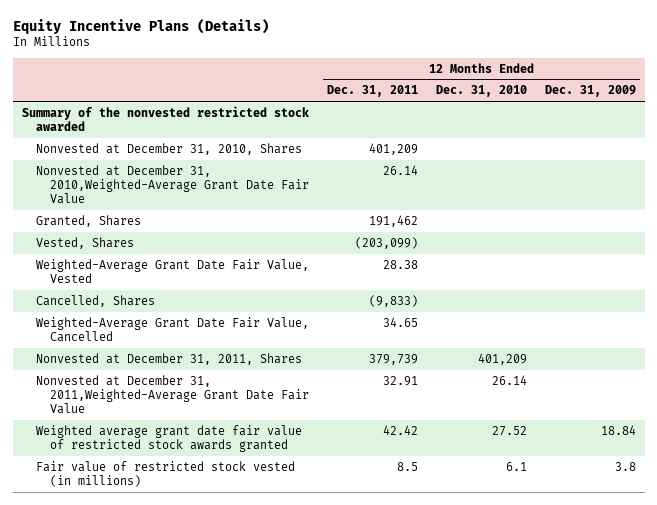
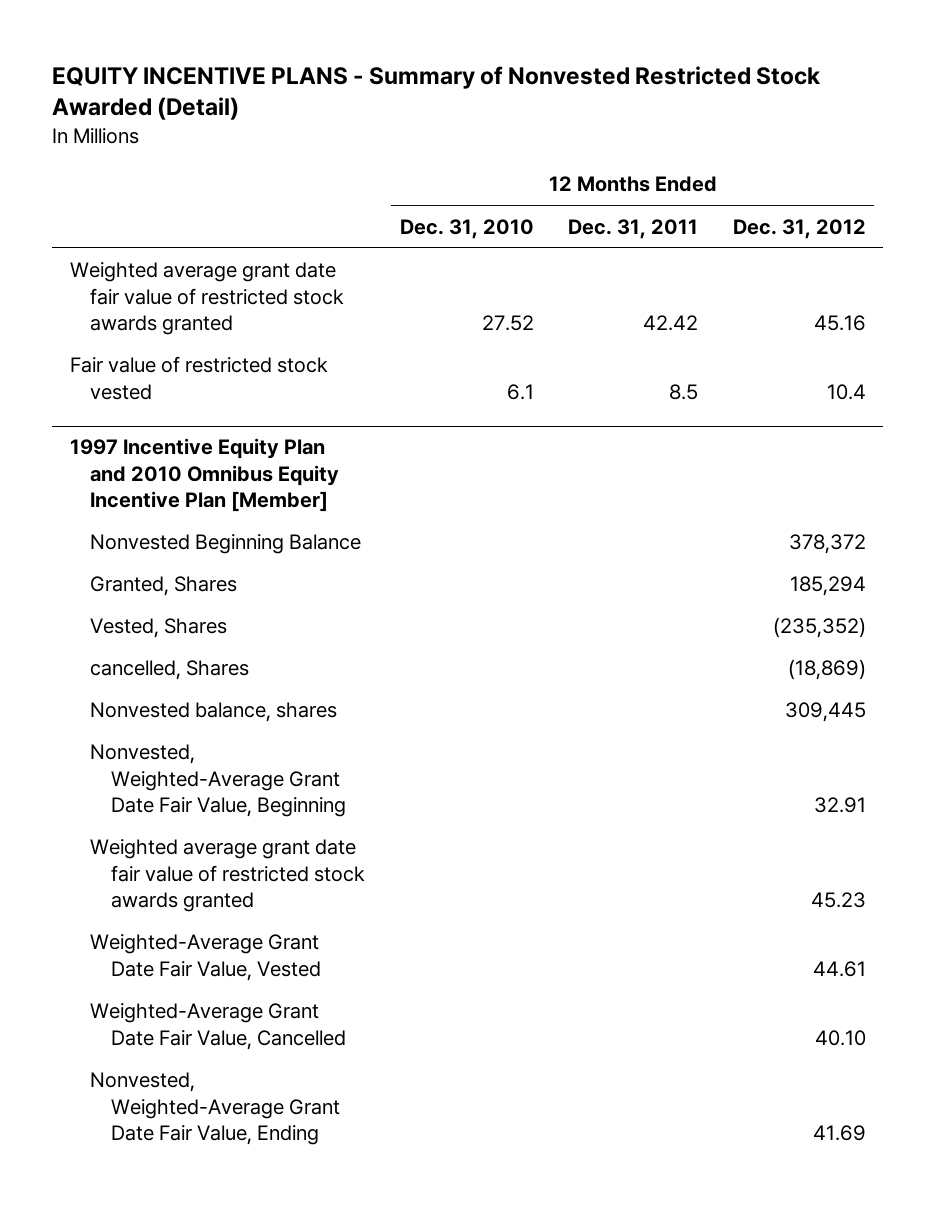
[12,18,269,34] Equity Incentive Plans (Details) -> [52,65,822,121] EQUITY INCENTIVE PLANS - Summary of Nonvested Restricted Stock Awarded (Detail)
[544,85,636,98] Dec. 31, 2009 -> none
none -> [732,218,866,239] Dec. 31, 2012
[21,105,309,132] Summary of the nonvested restricted stock awarded -> none
[35,142,302,155] Nonvested at December 31, 2010, Shares -> none
[35,164,310,205] Nonvested at December 31, 2010,Weighted-Average Grant Date Fair Value -> none
[35,214,141,227] Granted, Shares -> none
[35,236,134,249] Vested, Shares -> none
[35,258,309,284] Weighted-Average Grant Date Fair Value, Vested -> none
[35,294,155,307] Cancelled, Shares -> none
[35,316,309,343] Weighted-Average Grant Date Fair Value, Cancelled -> none
[35,352,302,365] Nonvested at December 31, 2011, Shares -> none
[35,374,310,415] Nonvested at December 31, 2011,Weighted-Average Grant Date Fair Value -> none
[35,460,295,488] Fair value of restricted stock vested (in millions) -> [69,356,328,400] Fair value of restricted stock vested
none -> [69,438,340,512] 1997 Incentive Equity Plan and 2010 Omnibus Equity Incentive Plan [Member]
none -> [90,534,362,555] Nonvested Beginning Balance
none -> [90,576,238,597] Granted, Shares
none -> [90,618,228,639] Vested, Shares
none -> [90,660,250,681] cancelled, Shares
none -> [90,702,338,723] Nonvested balance, shares
none -> [90,744,346,817] Nonvested, Weighted-Average Grant Date Fair Value, Beginning
none -> [90,839,365,912] Weighted average grant date fair value of restricted stock awards granted
none -> [90,934,321,981] Weighted-Average Grant Date Fair Value, Vested
none -> [90,1003,346,1050] Weighted-Average Grant Date Fair Value, Cancelled
none -> [90,1072,340,1145] Nonvested, Weighted-Average Grant Date Fair Value, Ending

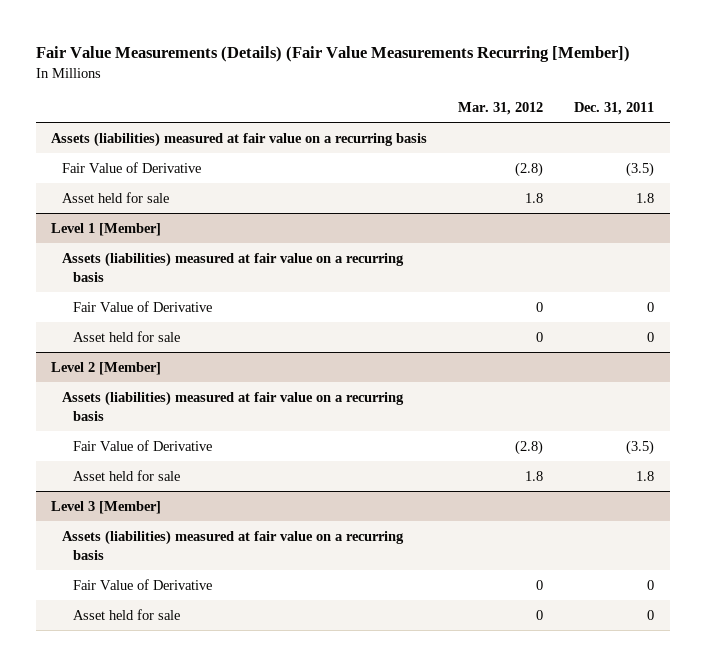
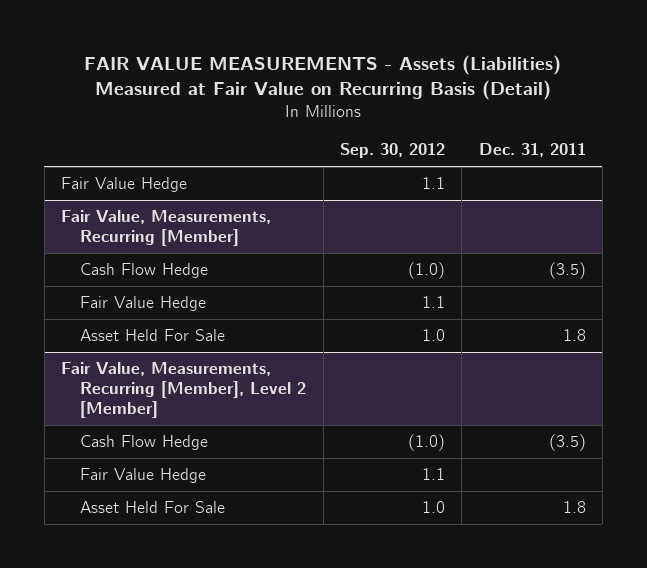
[35,46,630,63] Fair Value Measurements (Details) (Fair Value Measurements Recurring [Member]) -> [84,54,562,101] FAIR VALUE MEASUREMENTS - Assets (Liabilities) Measured at Fair Value on Recurring Basis (Detail)
[458,101,544,115] Mar. 31, 2012 -> none
none -> [339,143,445,159] Sep. 30, 2012
[51,131,428,147] Assets (liabilities) measured at fair value on a recurring basis -> none
[62,161,202,173] Fair Value of Derivative -> none
[62,191,170,203] Asset held for sale -> none
[51,222,162,236] Level 1 [Member] -> none
[62,251,405,282] Assets (liabilities) measured at fair value on a recurring basis -> none
[72,300,212,312] Fair Value of Derivative -> none
[72,330,180,342] Asset held for sale -> none
[62,390,405,421] Assets (liabilities) measured at fair value on a recurring basis -> none
[51,500,162,514] Level 3 [Member] -> none
[62,529,405,560] Assets (liabilities) measured at fair value on a recurring basis -> none
[72,578,212,590] Fair Value of Derivative -> none
[72,608,180,620] Asset held for sale -> none
none -> [61,176,188,192] Fair Value Hedge
none -> [61,209,272,247] Fair Value, Measurements, Recurring [Member]
none -> [80,262,209,278] Cash Flow Hedge
none -> [80,295,207,311] Fair Value Hedge
none -> [80,328,226,341] Asset Held For Sale
[51,361,162,375] Level 2 [Member] -> [61,361,307,419] Fair Value, Measurements, Recurring [Member], Level 2 [Member]
[72,439,212,451] Fair Value of Derivative -> [80,434,209,450] Cash Flow Hedge
none -> [80,467,207,483] Fair Value Hedge
[72,469,180,481] Asset held for sale -> [80,500,226,513] Asset Held For Sale

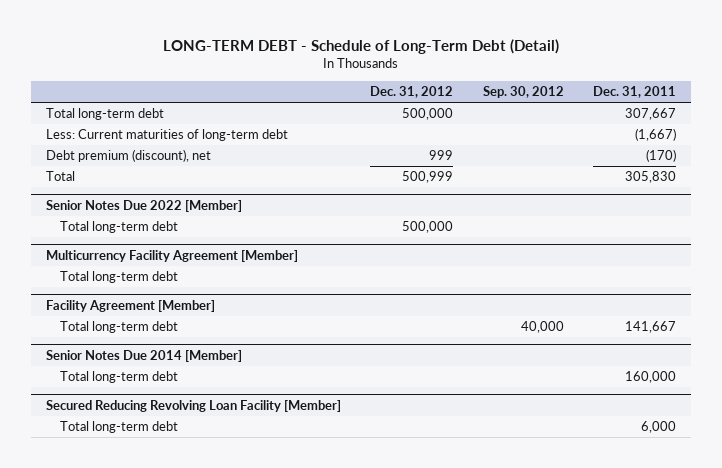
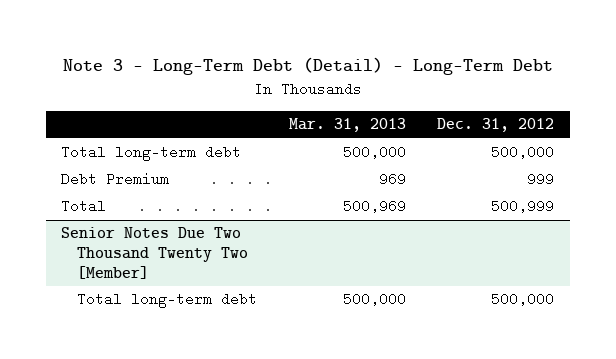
[162,39,559,55] LONG-TERM DEBT - Schedule of Long-Term Debt (Detail) -> [62,57,553,76] Note 3 - Long-Term Debt (Detail) - Long-Term Debt
[482,86,564,99] Sep. 30, 2012 -> none
[593,86,677,99] Dec. 31, 2011 -> none
none -> [288,118,406,133] Mar. 31, 2013
[45,129,288,142] Less: Current maturities of long-term debt -> none
[45,149,211,163] Debt premium (discount), net -> [61,172,170,187] Debt Premium
[45,200,242,213] Senior Notes Due 2022 [Member] -> [61,227,248,279] Senior Notes Due Two Thousand Twenty Two [Member]
[45,250,298,263] Multicurrency Facility Agreement [Member] -> none
[60,271,179,284] Total long-term debt -> none
[45,300,215,313] Facility Agreement [Member] -> none
[60,321,179,334] Total long-term debt -> none
[45,350,242,363] Senior Notes Due 2014 [Member] -> none
[60,371,179,384] Total long-term debt -> none
[45,400,341,413] Secured Reducing Revolving Loan Facility [Member] -> none
[60,421,179,434] Total long-term debt -> none

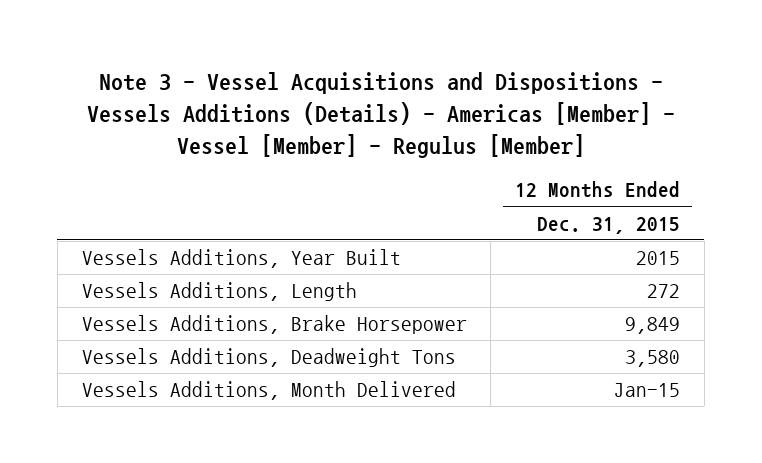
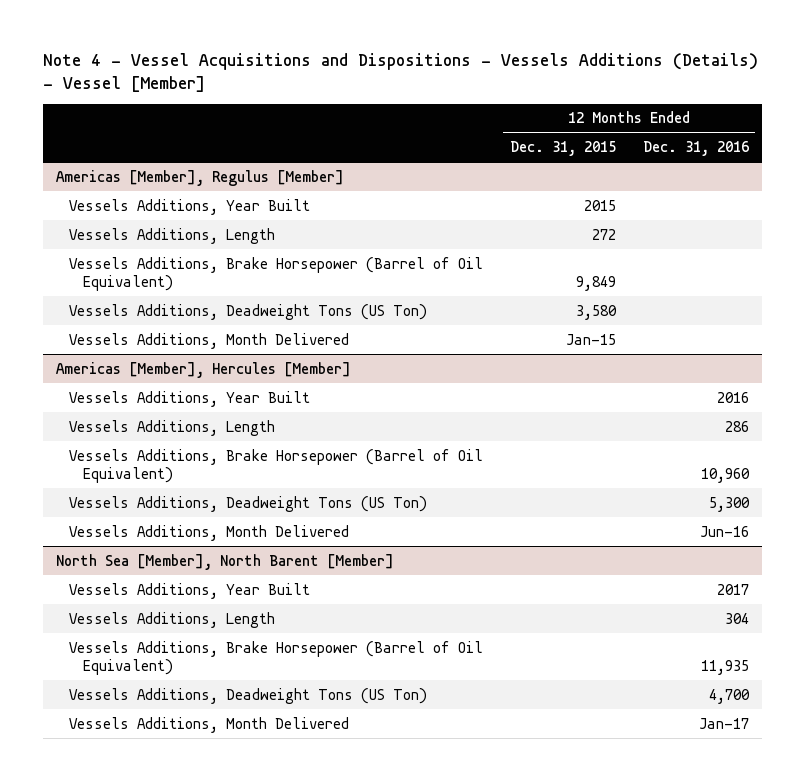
[86,72,675,158] Note 3 - Vessel Acquisitions and Dispositions - Vessels Additions (Details) - Americas [Member] - Vessel [Member] - Regulus [Member] -> [42,52,758,93] Note 4 - Vessel Acquisitions and Dispositions - Vessels Additions (Details) - Vessel [Member]
none -> [642,141,749,157] Dec. 31, 2016
none -> [55,169,344,186] Americas [Member], Regulus [Member]
[81,315,467,335] Vessels Additions, Brake Horsepower -> [69,256,484,291] Vessels Additions, Brake Horsepower (Barrel of Oil Equivalent)
[81,348,456,368] Vessels Additions, Deadweight Tons -> [69,303,428,320] Vessels Additions, Deadweight Tons (US Ton)
none -> [55,361,351,378] Americas [Member], Hercules [Member]
none -> [69,390,311,407] Vessels Additions, Year Built
none -> [69,419,276,436] Vessels Additions, Length
none -> [69,448,484,483] Vessels Additions, Brake Horsepower (Barrel of Oil Equivalent)
none -> [69,495,428,512] Vessels Additions, Deadweight Tons (US Ton)
none -> [69,524,350,541] Vessels Additions, Month Delivered
none -> [55,553,394,570] North Sea [Member], North Barent [Member]
none -> [69,582,311,599] Vessels Additions, Year Built
none -> [69,611,276,628] Vessels Additions, Length
none -> [69,640,484,675] Vessels Additions, Brake Horsepower (Barrel of Oil Equivalent)
none -> [69,687,428,704] Vessels Additions, Deadweight Tons (US Ton)
none -> [69,716,350,733] Vessels Additions, Month Delivered

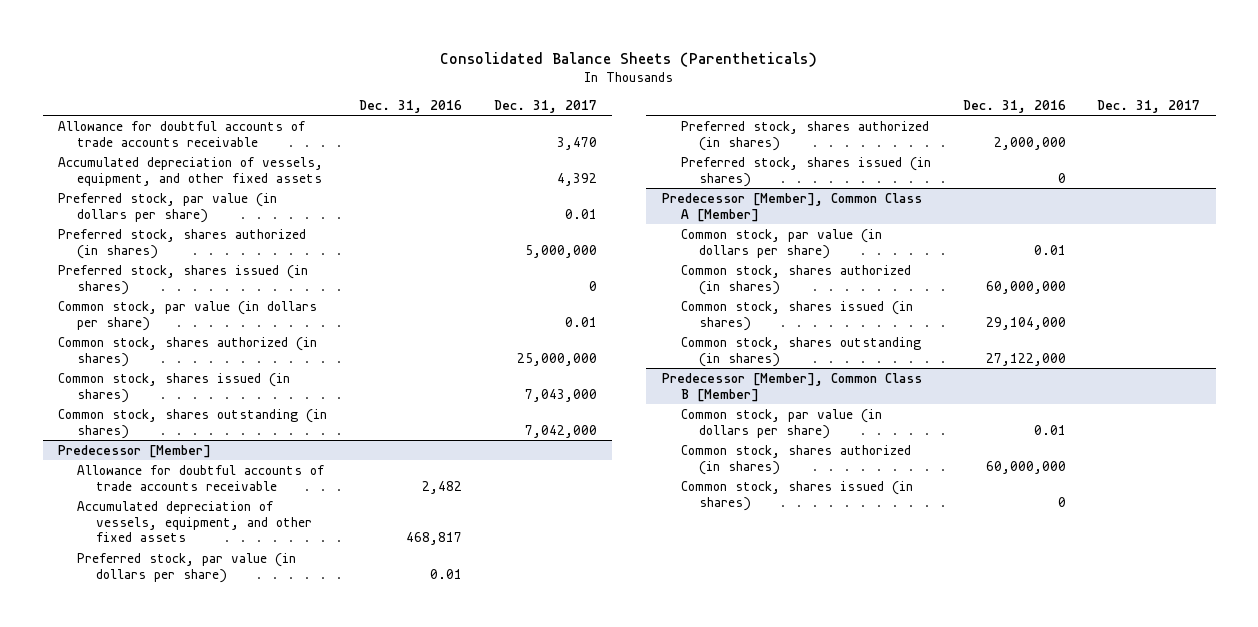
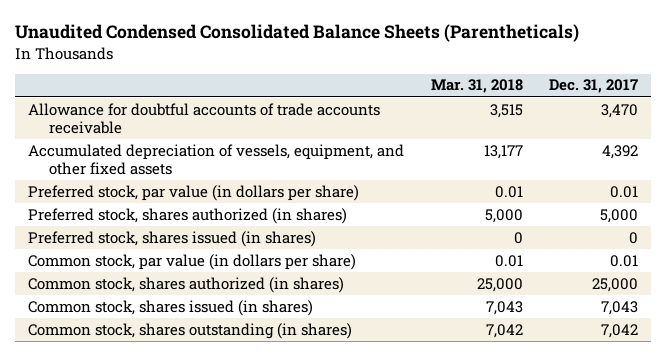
[440,51,818,67] Consolidated Balance Sheets (Parentheticals) -> [14,24,579,43] Unaudited Condensed Consolidated Balance Sheets (Parentheticals)
[358,99,462,113] Dec. 31, 2016 -> none
none -> [430,79,523,94] Mar. 31, 2018
[524,244,597,258] 5,000,000 -> [600,208,639,223] 5,000
[58,444,212,458] Predecessor [Member] -> none
[76,464,324,491] Allowance for doubtful accounts of trade accounts receivable -> none
[76,500,312,543] Accumulated depreciation of vessels, equipment, and other fixed assets -> none
[76,552,296,583] Preferred stock, par value (in dollars per share) -> none
[680,120,929,151] Preferred stock, shares authorized (in shares) -> none
[680,156,931,187] Preferred stock, shares issued (in shares) -> none
[661,192,922,222] Predecessor [Member], Common Class A [Member] -> none
[680,228,882,259] Common stock, par value (in dollars per share) -> none
[680,264,911,295] Common stock, shares authorized (in shares) -> none
[680,300,913,331] Common stock, shares issued (in shares) -> none
[680,336,921,367] Common stock, shares outstanding (in shares) -> none
[661,372,922,402] Predecessor [Member], Common Class B [Member] -> none
[680,408,882,439] Common stock, par value (in dollars per share) -> none
[680,444,911,475] Common stock, shares authorized (in shares) -> none
[680,480,913,511] Common stock, shares issued (in shares) -> none
[516,352,597,366] 25,000,000 -> [592,277,639,292] 25,000
[524,388,597,402] 7,043,000 -> [601,300,639,315] 7,043
[524,424,597,438] 7,042,000 -> [601,323,639,338] 7,042

